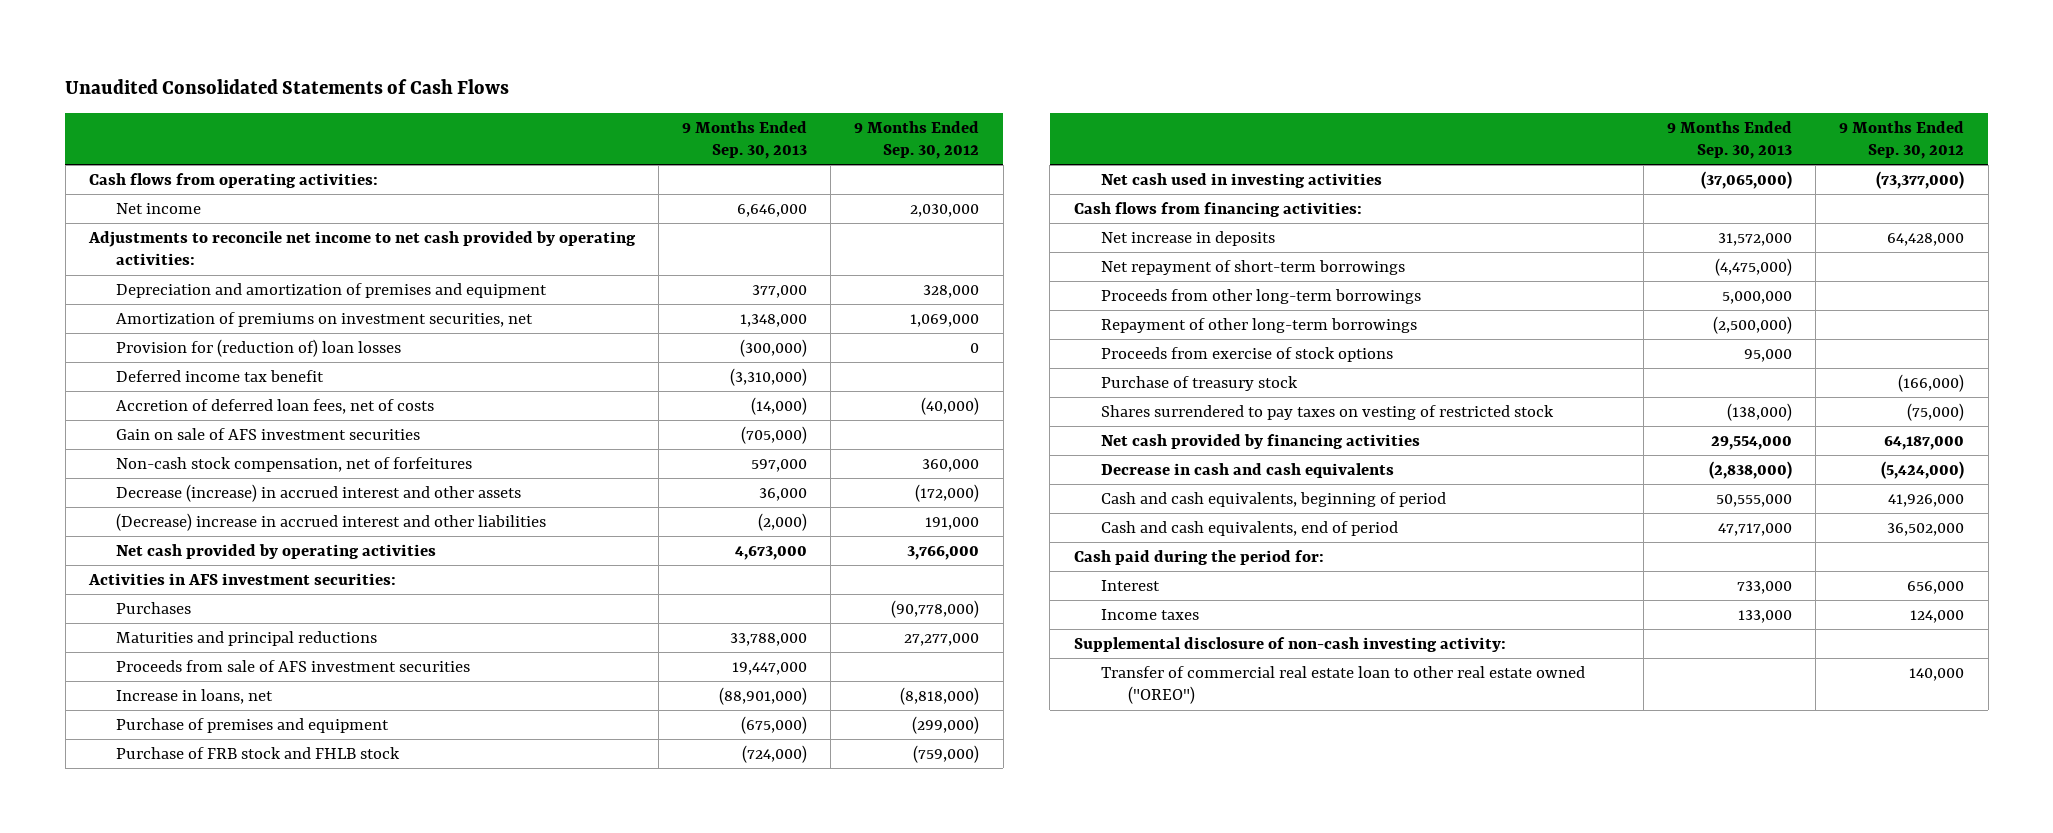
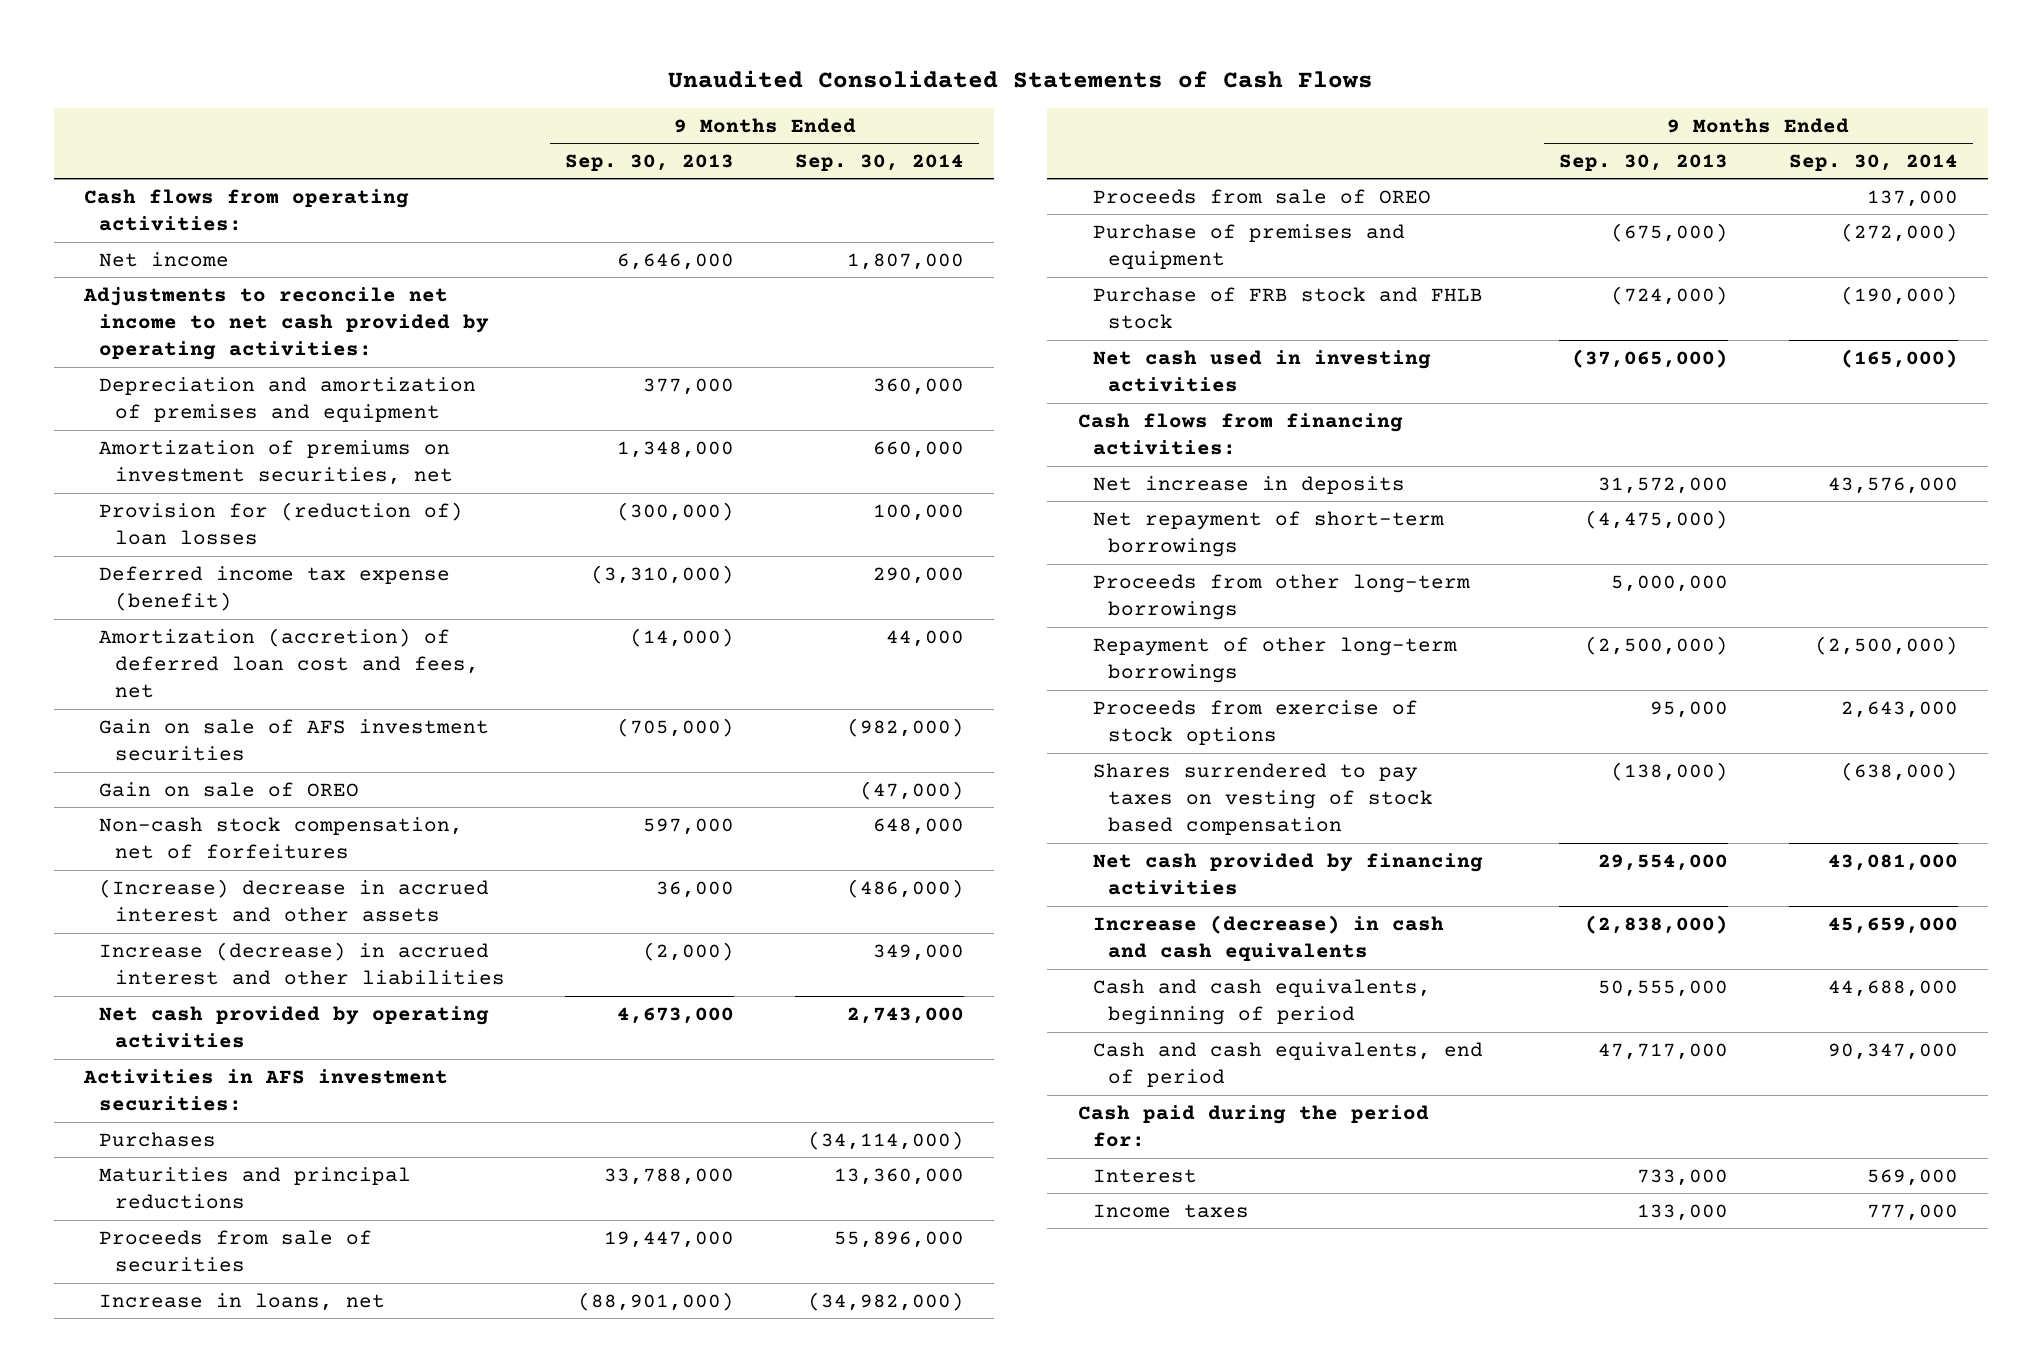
[854,120,980,160] 9 Months Ended Sep. 30, 2012 -> none
none -> [794,153,964,171] Sep. 30, 2014
[116,370,325,383] Deferred income tax benefit -> [99,565,451,612] Deferred income tax expense (benefit)
[116,399,435,415] Accretion of deferred loan fees, net of costs -> [99,627,479,699] Amortization (accretion) of deferred loan cost and fees, net
none -> [99,781,360,797] Gain on sale of OREO
[116,484,522,503] Decrease (increase) in accrued interest and other assets -> [99,878,490,923] (Increase) decrease in accrued interest and other assets
[116,513,547,532] (Decrease) increase in accrued interest and other liabilities -> [99,941,505,986] Increase (decrease) in accrued interest and other liabilities
[116,660,471,673] Proceeds from sale of AFS investment securities -> [99,1229,373,1273] Proceeds from sale of securities
none -> [1092,188,1431,204] Proceeds from sale of OREO
[1101,376,1299,392] Purchase of treasury stock -> none
[1101,405,1555,421] Shares surrendered to pay taxes on vesting of restricted stock -> [1092,762,1434,836] Shares surrendered to pay taxes on vesting of stock based compensation
[1101,463,1395,479] Decrease in cash and cash equivalents -> [1092,914,1444,962] Increase (decrease) in cash and cash equivalents
[1073,637,1506,653] Supplemental disclosure of non-cash investing activity: -> none
[1101,666,1586,705] Transfer of commercial real estate loan to other real estate owned ("OREO") -> none

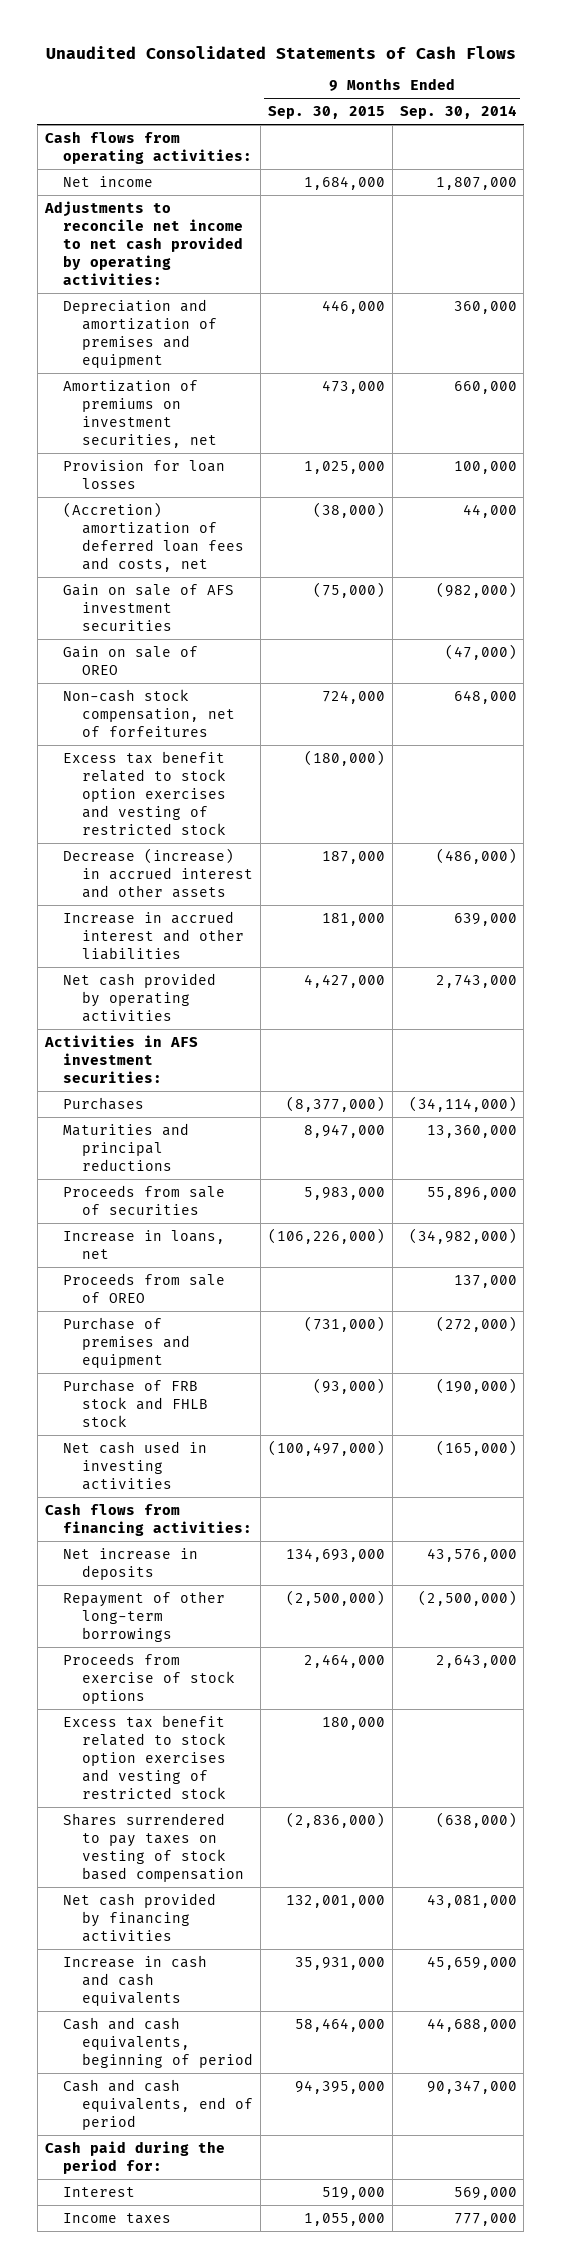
[565,153,735,171] Sep. 30, 2013 -> none
none -> [267,106,385,120] Sep. 30, 2015
[99,565,451,612] Deferred income tax expense (benefit) -> none
[99,501,464,546] Provision for (reduction of) loan losses -> [63,459,226,489] Provision for loan losses
[99,627,479,699] Amortization (accretion) of deferred loan cost and fees, net -> [63,501,244,572] (Accretion) amortization of deferred loan fees and costs, net
none -> [63,750,226,835] Excess tax benefit related to stock option exercises and vesting of restricted stock
[99,878,490,923] (Increase) decrease in accrued interest and other assets -> [63,847,253,898] Decrease (increase) in accrued interest and other assets
[99,941,505,986] Increase (decrease) in accrued interest and other liabilities -> [63,910,244,960] Increase in accrued interest and other liabilities
[872,943,964,961] 349,000 -> [453,912,517,926] 639,000
[1092,510,1444,558] Net repayment of short-term borrowings -> none
[1092,573,1470,621] Proceeds from other long-term borrowings -> none
none -> [63,1714,226,1799] Excess tax benefit related to stock option exercises and vesting of restricted stock
[1092,914,1444,962] Increase (decrease) in cash and cash equivalents -> [63,1954,208,2006] Increase in cash and cash equivalents

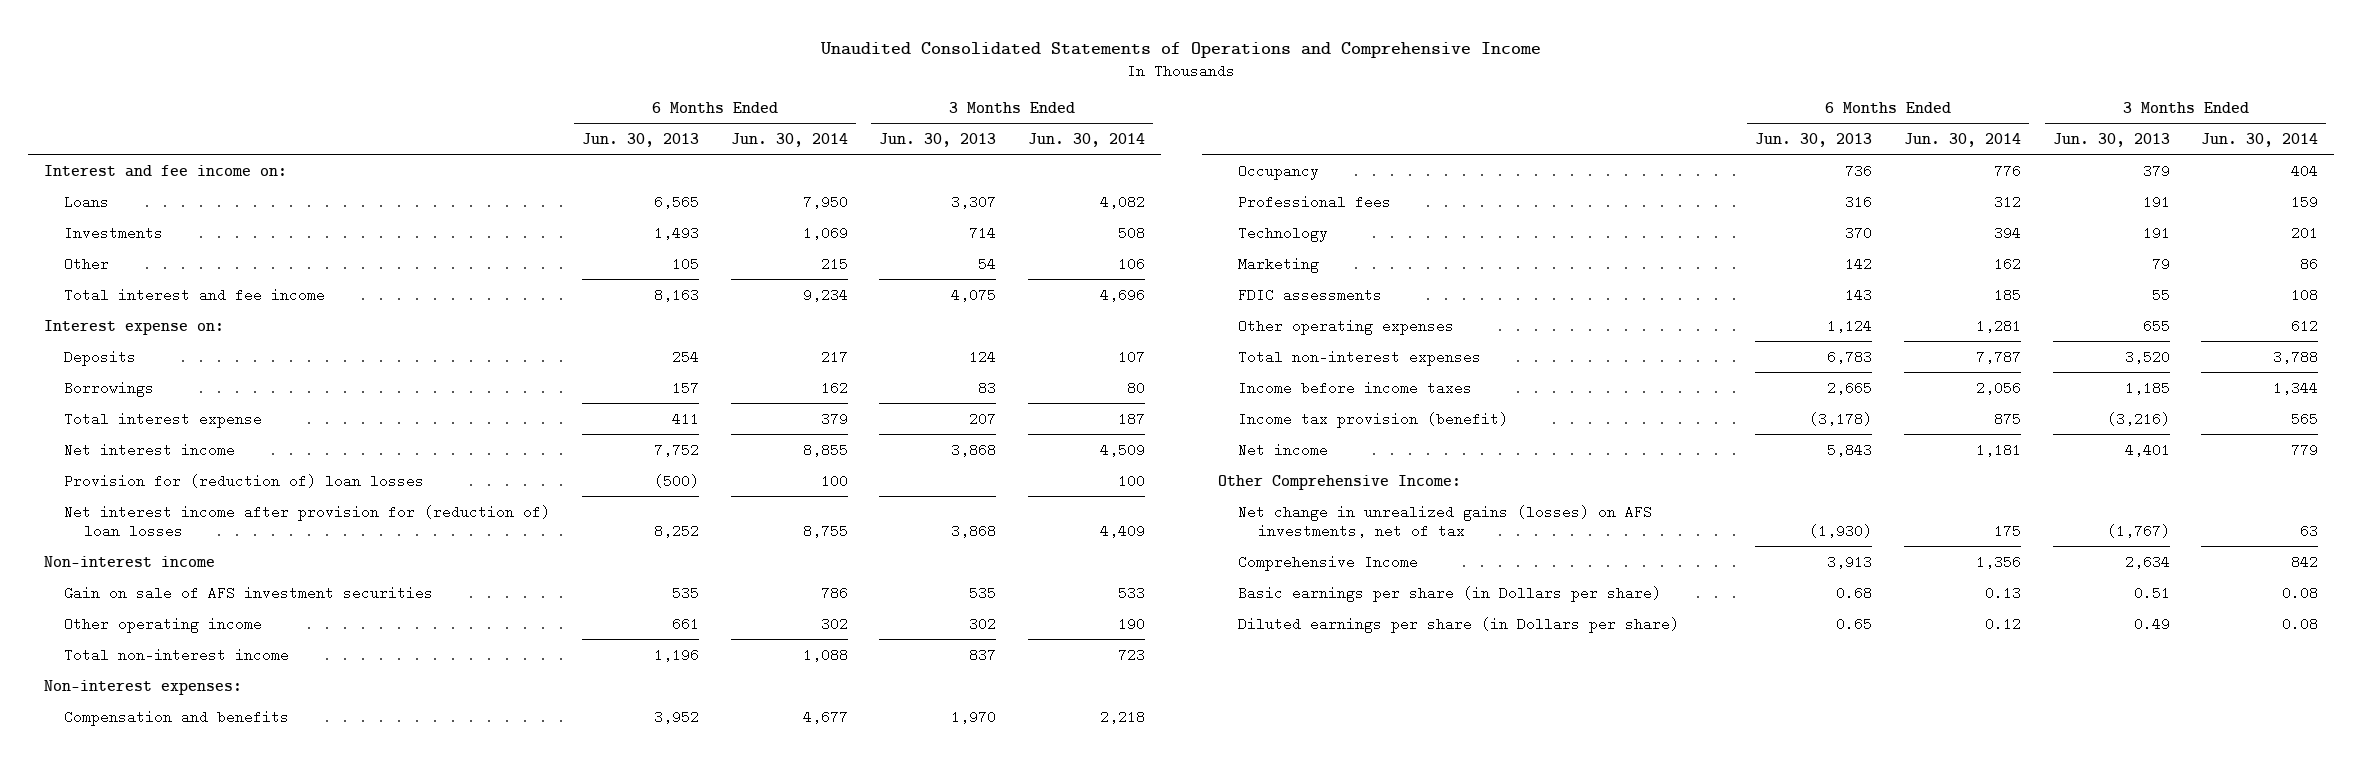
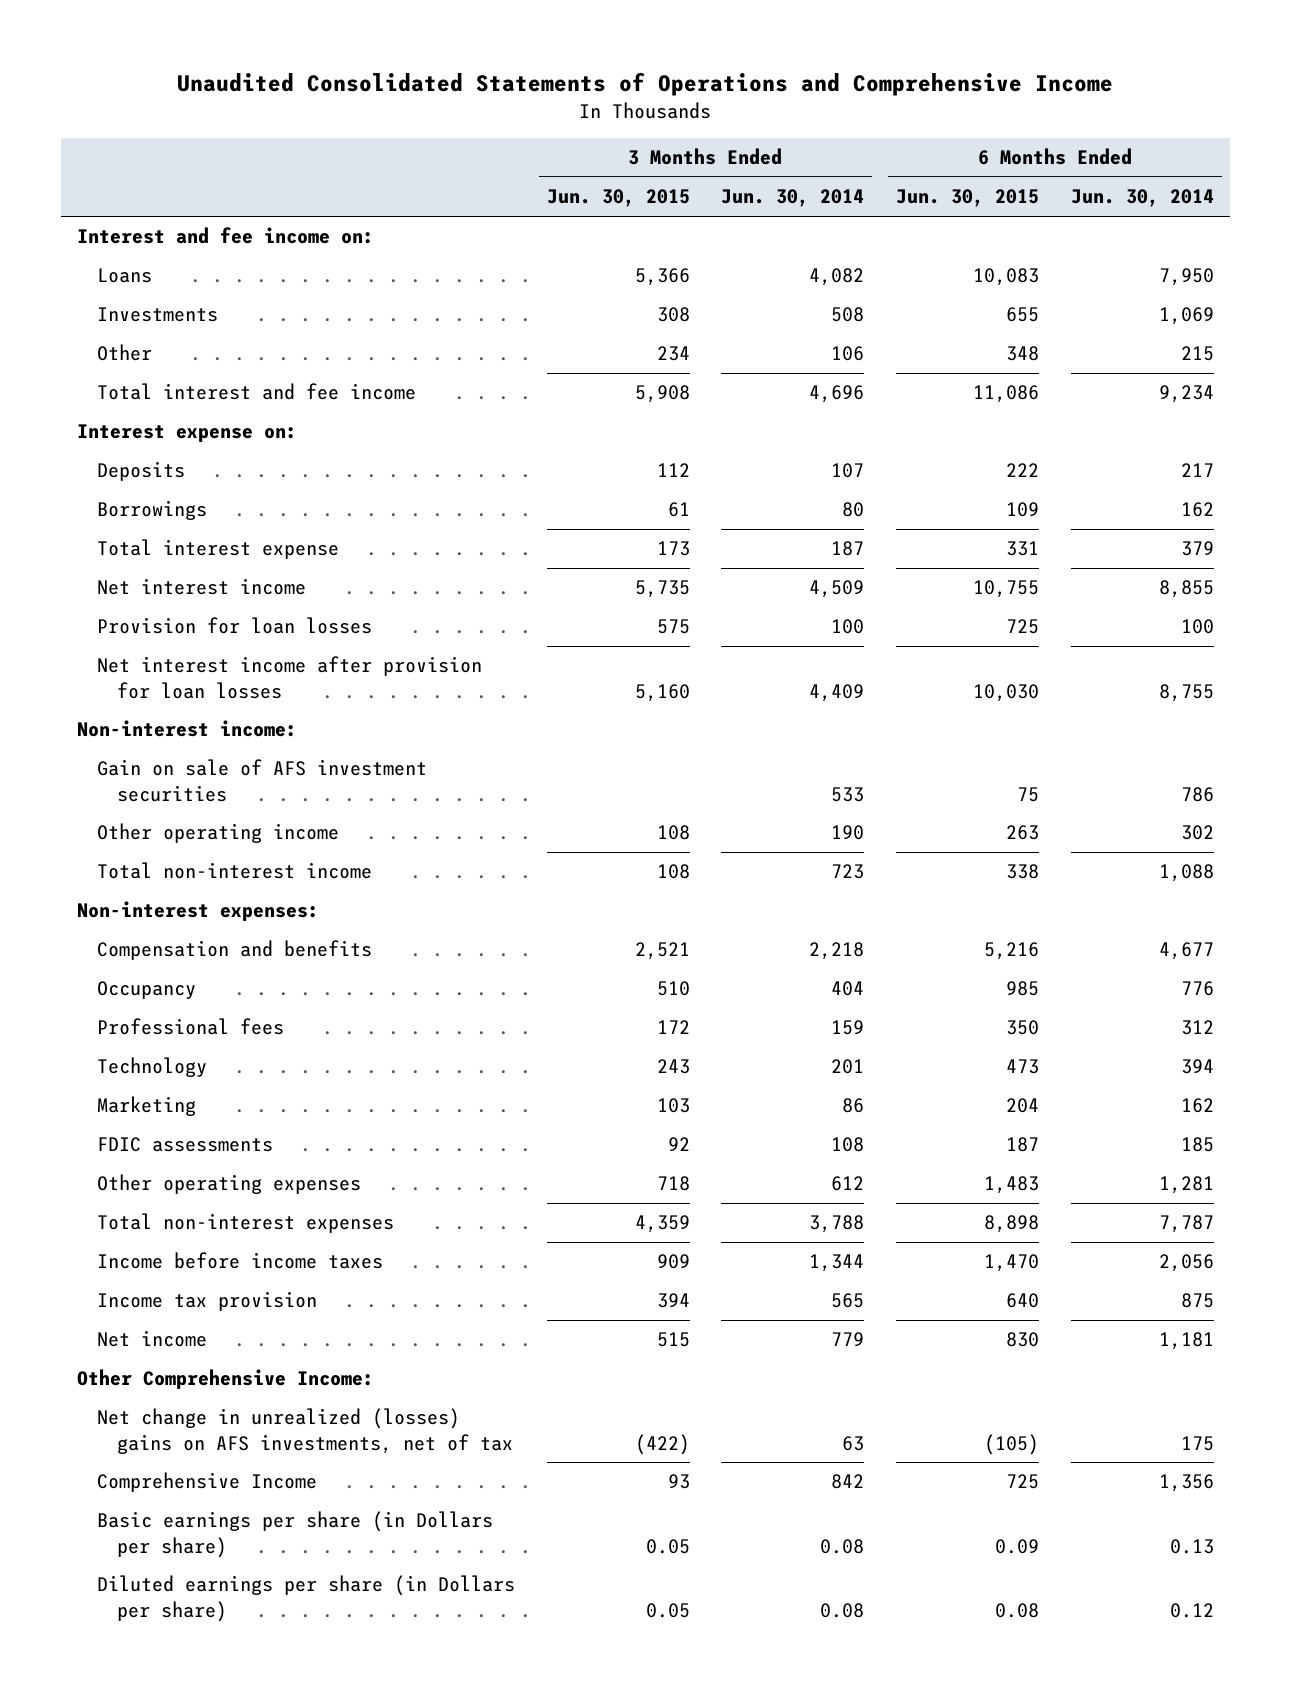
[581,132,699,147] Jun. 30, 2013 -> none
[879,132,997,147] Jun. 30, 2013 -> none
none -> [546,189,690,208] Jun. 30, 2015
none -> [896,189,1040,208] Jun. 30, 2015
[64,473,425,488] Provision for (reduction of) loan losses -> [96,617,372,635] Provision for loan losses
[64,504,551,538] Net interest income after provision for (reduction of) loan losses -> [96,656,482,699] Net interest income after provision for loan losses
[44,555,216,567] Non-interest income -> [76,720,297,738] Non-interest income:
[1237,411,1508,428] Income tax provision (benefit) -> [96,1291,317,1312] Income tax provision
[1237,504,1652,538] Net change in unrealized gains (losses) on AFS investments, net of tax -> [96,1408,514,1454] Net change in unrealized (losses) gains on AFS investments, net of tax

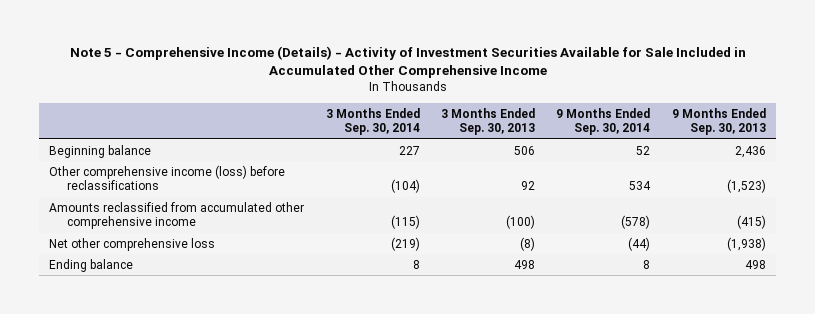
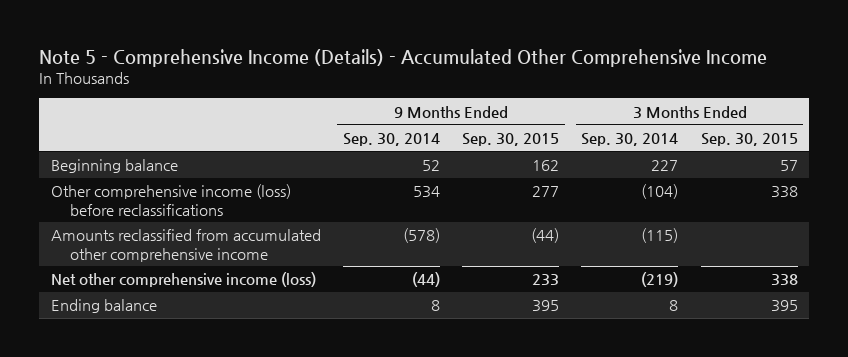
[69,46,746,79] Note 5 - Comprehensive Income (Details) - Activity of Investment Securities Available for Sale Included in Accumulated Other Comprehensive Income -> [39,48,768,67] Note 5 - Comprehensive Income (Details) - Accumulated Other Comprehensive Income
[441,107,536,136] 3 Months Ended Sep. 30, 2013 -> none
[671,107,766,136] 9 Months Ended Sep. 30, 2013 -> none
none -> [462,132,560,146] Sep. 30, 2015
none -> [700,132,798,146] Sep. 30, 2015
[49,237,216,251] Net other comprehensive loss -> [50,272,316,288] Net other comprehensive income (loss)

